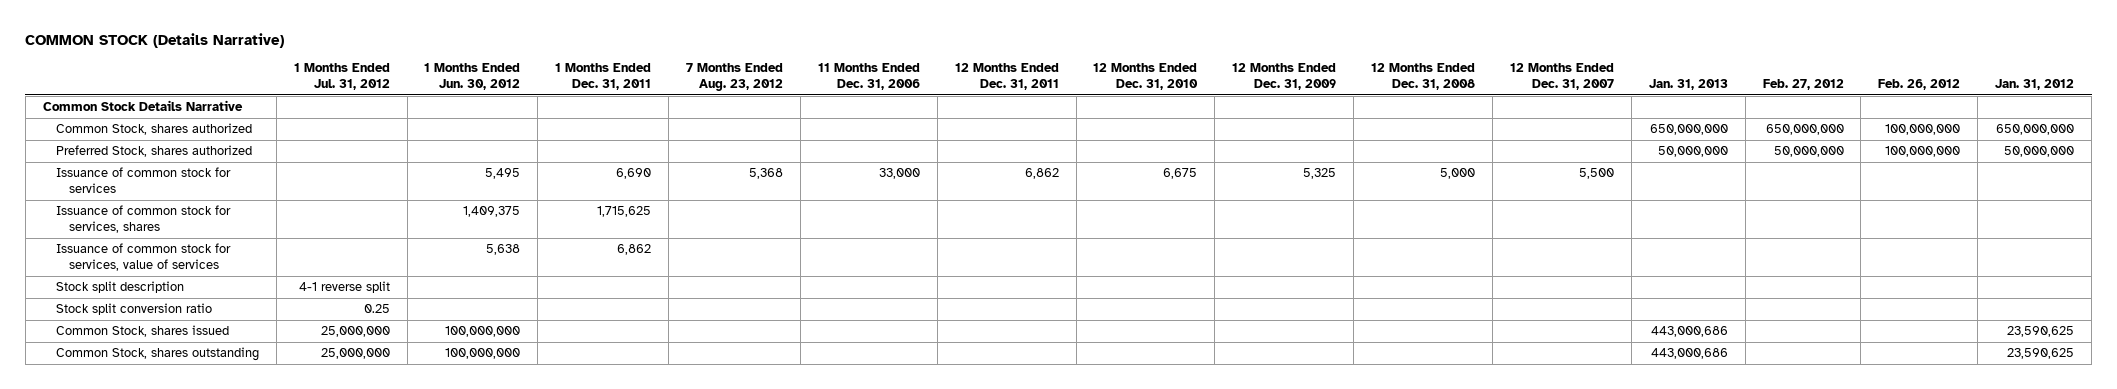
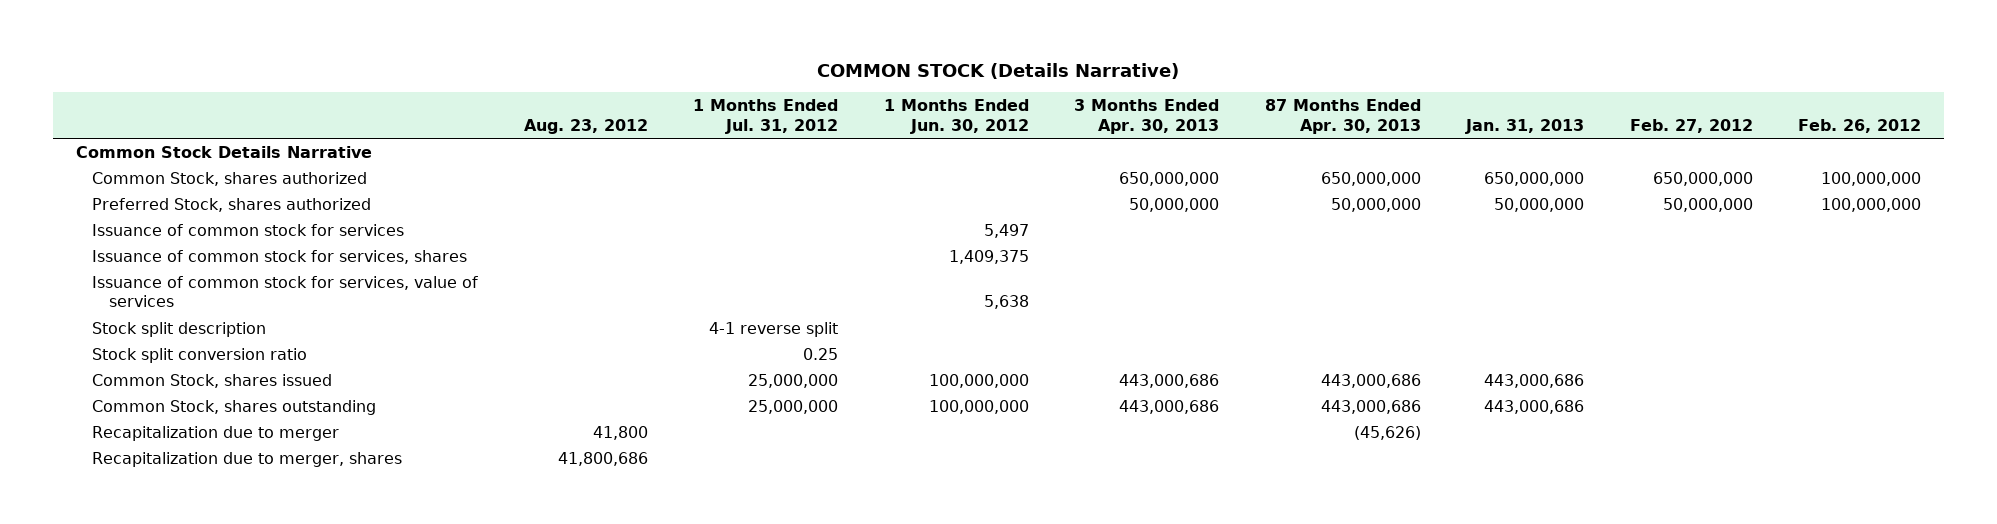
[555,63,652,91] 1 Months Ended Dec. 31, 2011 -> none
[686,63,784,92] 7 Months Ended Aug. 23, 2012 -> none
[817,63,920,91] 11 Months Ended Dec. 31, 2006 -> none
[954,63,1059,91] 12 Months Ended Dec. 31, 2011 -> none
[1093,63,1199,91] 12 Months Ended Dec. 31, 2010 -> none
[1232,63,1337,91] 12 Months Ended Dec. 31, 2009 -> none
[1371,63,1476,91] 12 Months Ended Dec. 31, 2008 -> none
[1509,63,1614,91] 12 Months Ended Dec. 31, 2007 -> none
[1995,79,2075,91] Jan. 31, 2012 -> none
none -> [523,118,648,134] Aug. 23, 2012
none -> [1074,98,1220,134] 3 Months Ended Apr. 30, 2013
none -> [1264,98,1421,134] 87 Months Ended Apr. 30, 2013
[485,168,521,180] 5,495 -> [983,223,1029,238] 5,497
none -> [92,425,340,441] Recapitalization due to merger
none -> [92,451,403,467] Recapitalization due to merger, shares

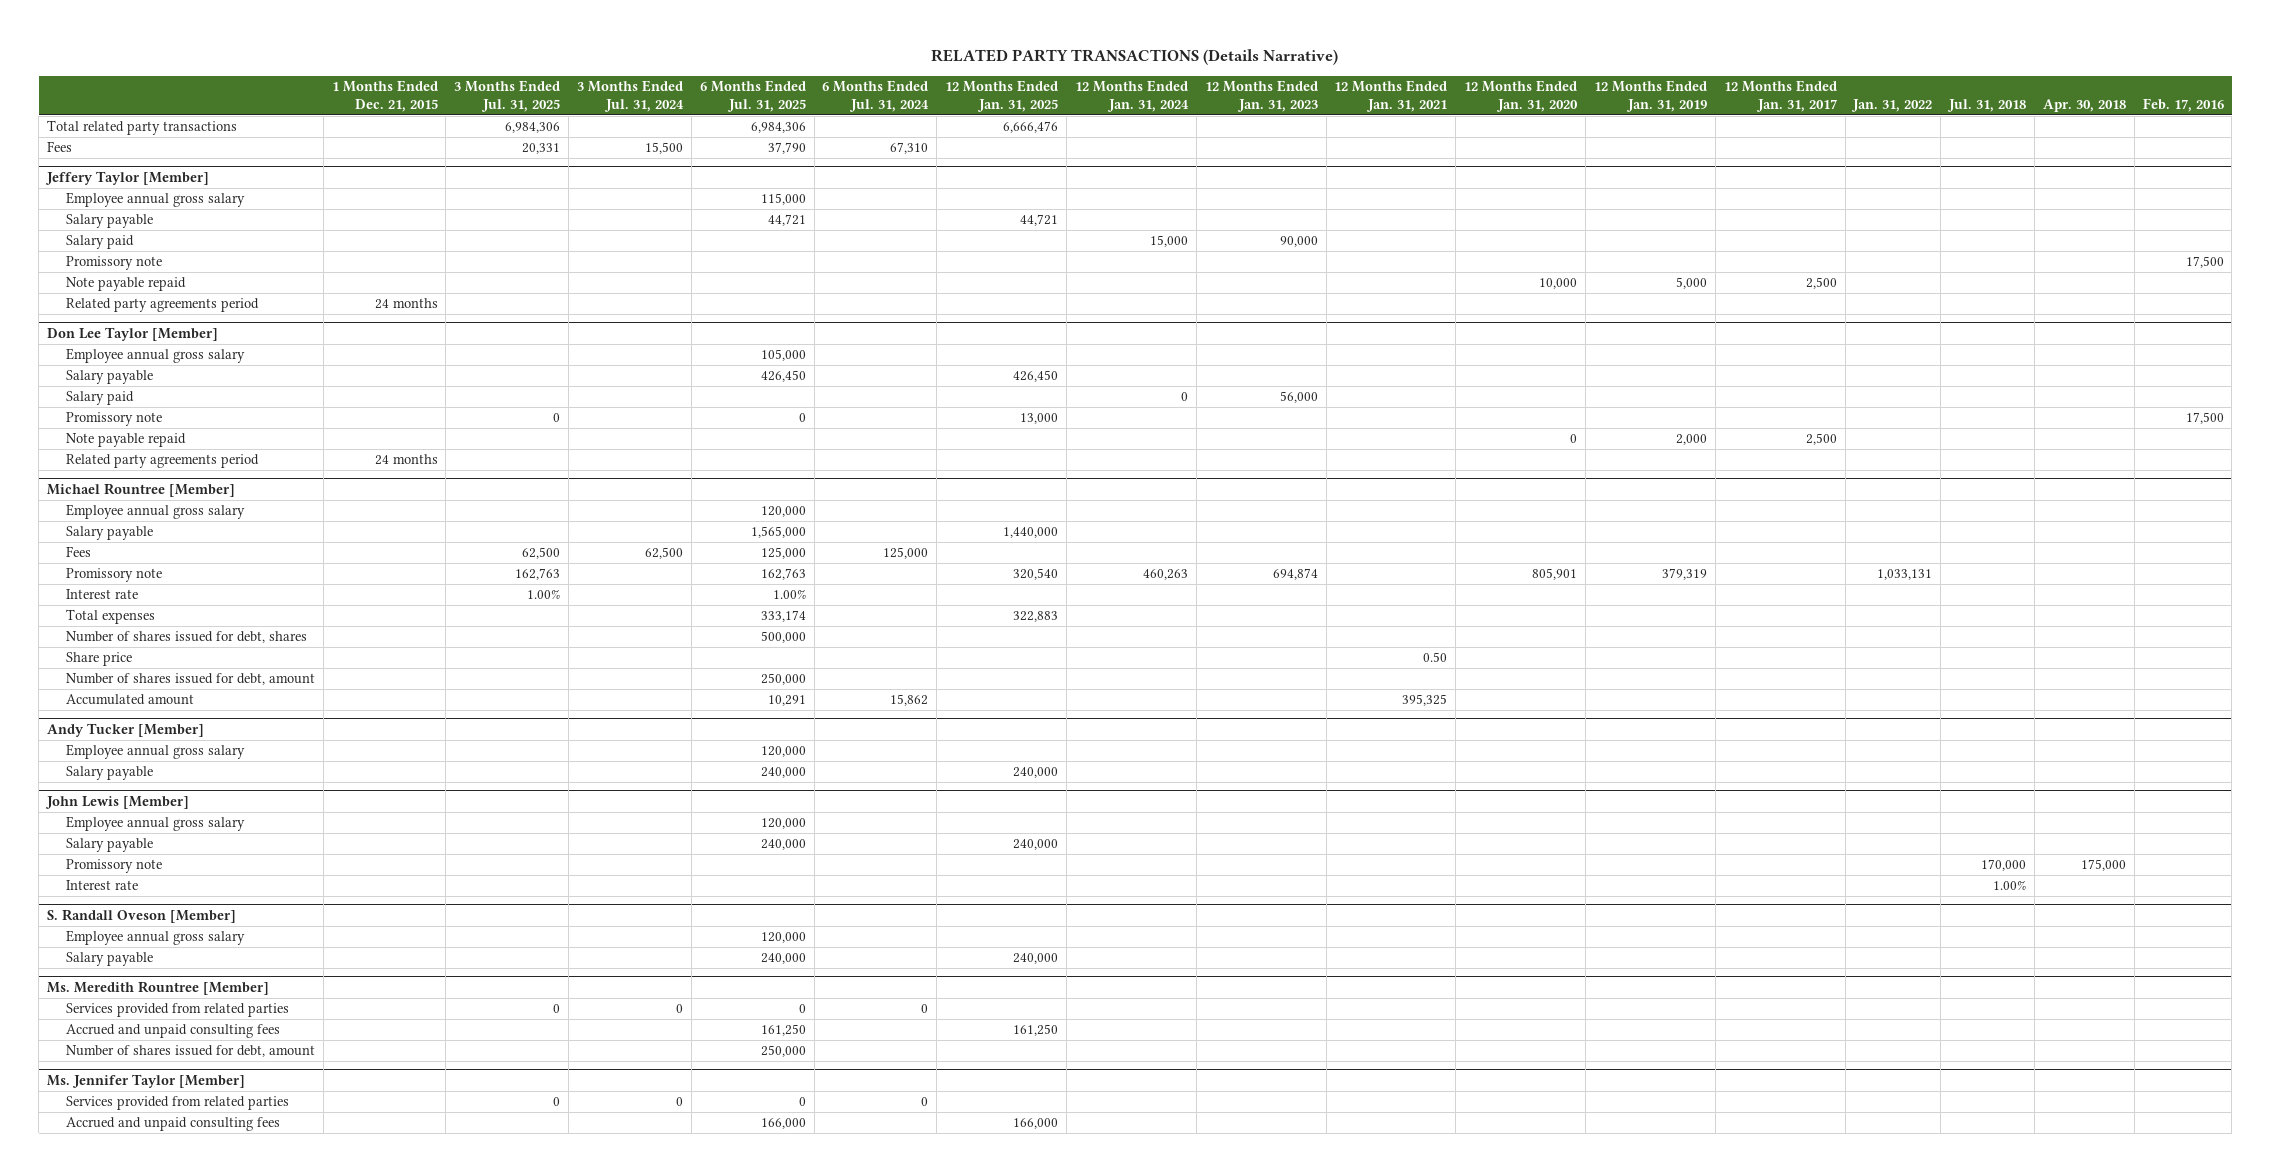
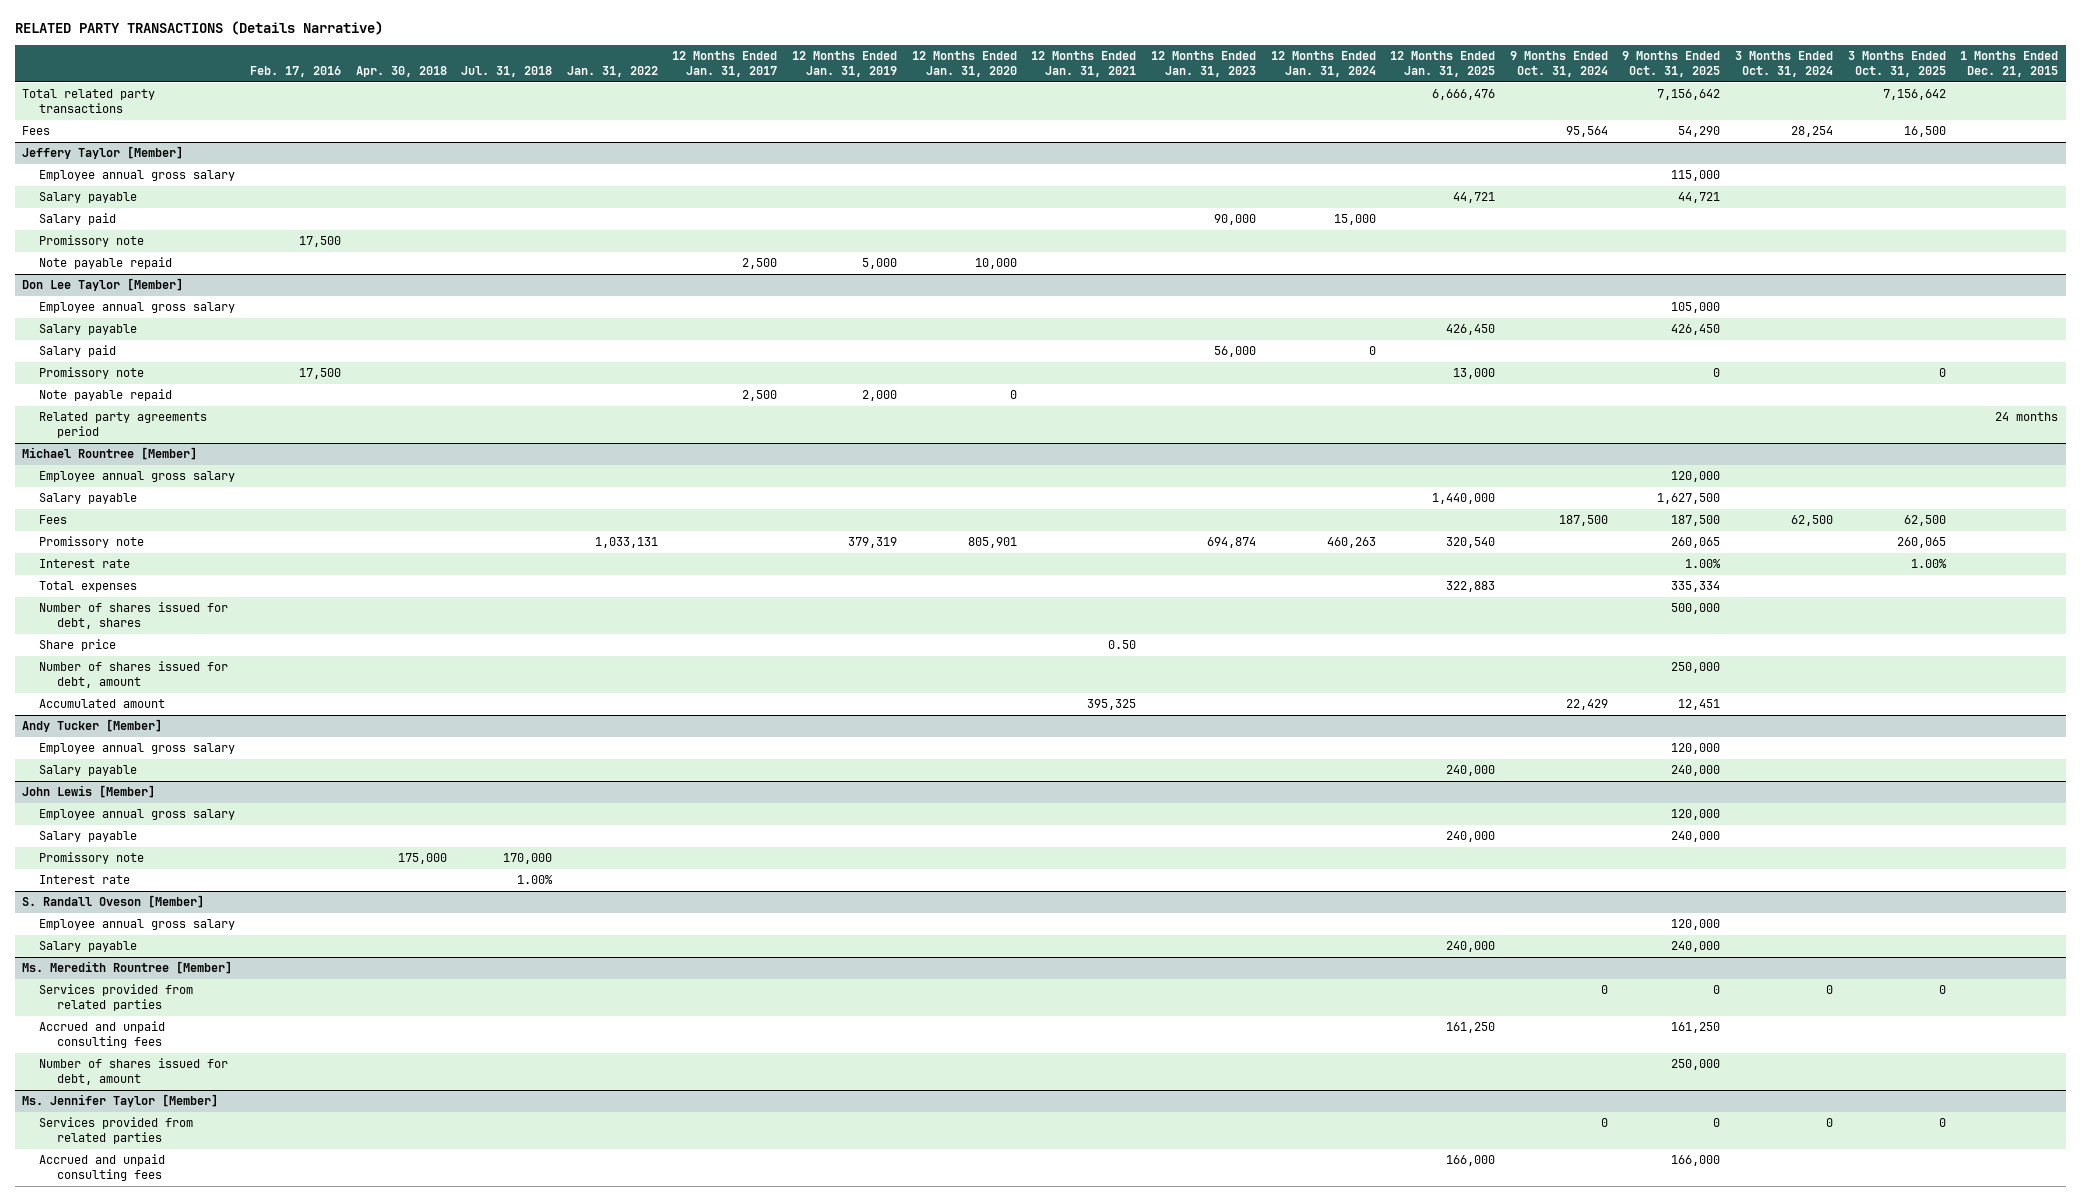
[454,79,561,112] 3 Months Ended Jul. 31, 2025 -> none
[577,79,685,112] 3 Months Ended Jul. 31, 2024 -> none
[699,79,806,112] 6 Months Ended Jul. 31, 2025 -> none
[822,79,930,112] 6 Months Ended Jul. 31, 2024 -> none
none -> [1509,51,1608,77] 9 Months Ended Oct. 31, 2024
none -> [1622,51,1721,77] 9 Months Ended Oct. 31, 2025
none -> [1735,51,1834,77] 3 Months Ended Oct. 31, 2024
none -> [1847,51,1946,77] 3 Months Ended Oct. 31, 2025
[65,298,259,313] Related party agreements period -> none

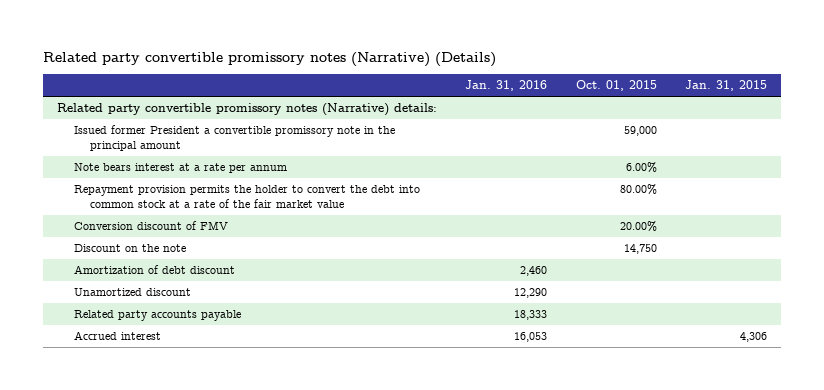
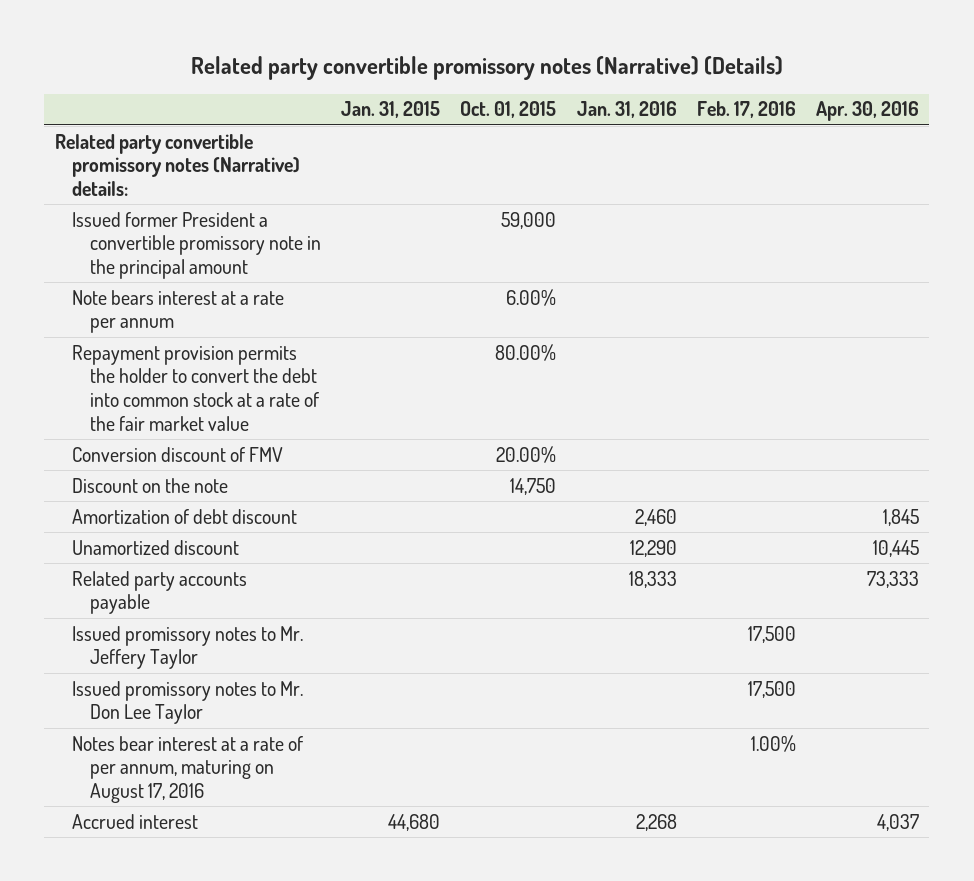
none -> [696,101,796,119] Feb. 17, 2016
none -> [816,101,920,122] Apr. 30, 2016
none -> [72,625,304,670] Issued promissory notes to Mr. Jeffery Taylor
none -> [72,680,304,725] Issued promissory notes to Mr. Don Lee Taylor
none -> [72,735,304,803] Notes bear interest at a rate of per annum, maturing on August 17, 2016
[514,332,548,343] 16,053 -> [635,813,677,831] 2,268
[740,332,768,343] 4,306 -> [388,813,441,831] 44,680

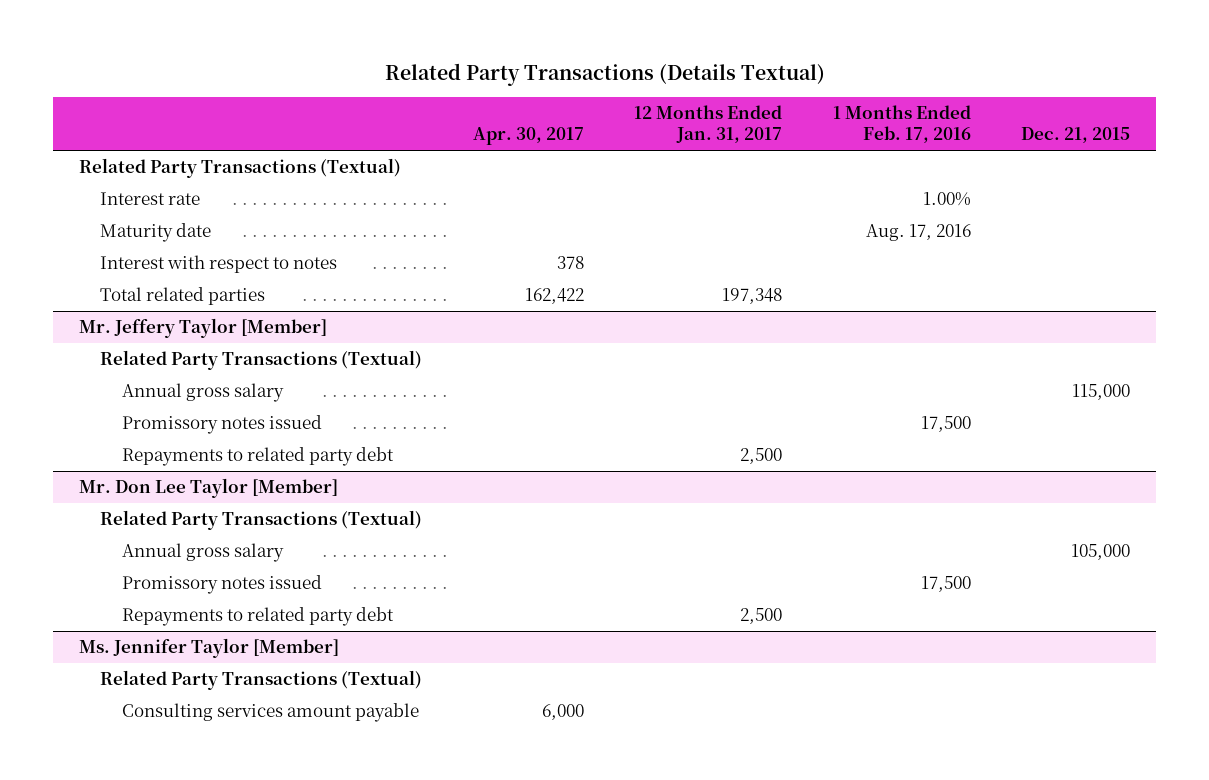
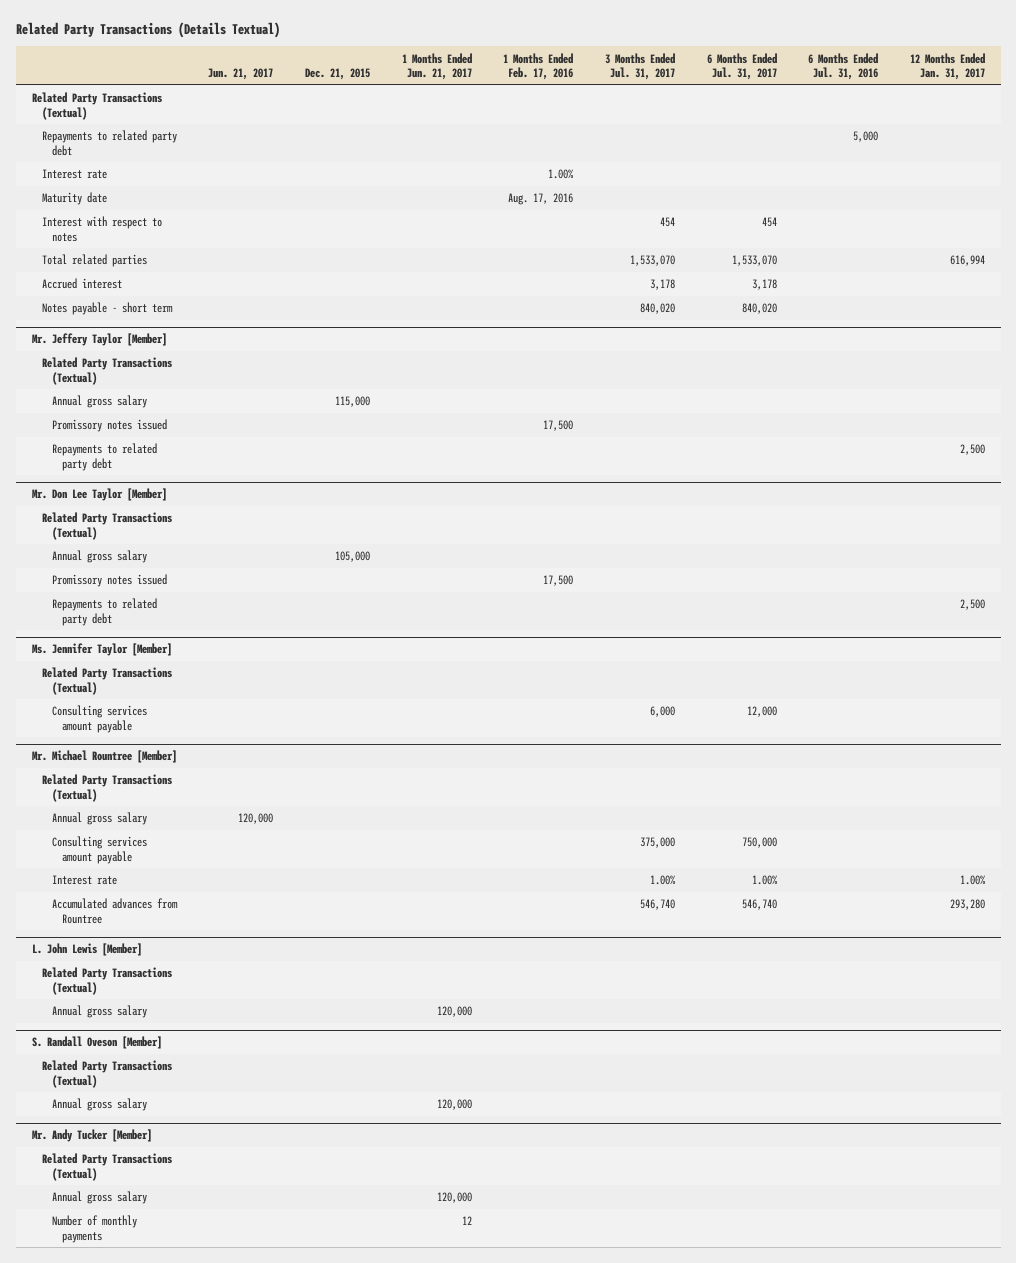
[472,127,584,146] Apr. 30, 2017 -> none
none -> [208,68,274,81] Jun. 21, 2017
none -> [401,52,472,81] 1 Months Ended Jun. 21, 2017
none -> [604,52,675,81] 3 Months Ended Jul. 31, 2017
none -> [706,52,777,81] 6 Months Ended Jul. 31, 2017
none -> [808,52,879,81] 6 Months Ended Jul. 31, 2016
none -> [41,130,177,156] Repayments to related party debt
[722,288,783,305] 197,348 -> [949,255,985,267] 616,994
none -> [41,278,122,290] Accrued interest
none -> [41,302,173,316] Notes payable - short term
none -> [31,750,177,764] Mr. Michael Rountree [Member]
none -> [41,774,172,802] Related Party Transactions (Textual)
none -> [51,812,147,826] Annual gross salary
none -> [51,836,147,864] Consulting services amount payable
none -> [51,875,117,886] Interest rate
none -> [51,898,178,924] Accumulated advances from Rountree
none -> [31,943,142,957] L. John Lewis [Member]
none -> [41,967,172,995] Related Party Transactions (Textual)
none -> [51,1005,147,1019] Annual gross salary
none -> [31,1036,162,1050] S. Randall Oveson [Member]
none -> [41,1060,172,1088] Related Party Transactions (Textual)
none -> [51,1098,147,1112] Annual gross salary
none -> [31,1129,152,1143] Mr. Andy Tucker [Member]
none -> [41,1153,172,1181] Related Party Transactions (Textual)
none -> [51,1191,147,1205] Annual gross salary
none -> [51,1215,137,1243] Number of monthly payments

